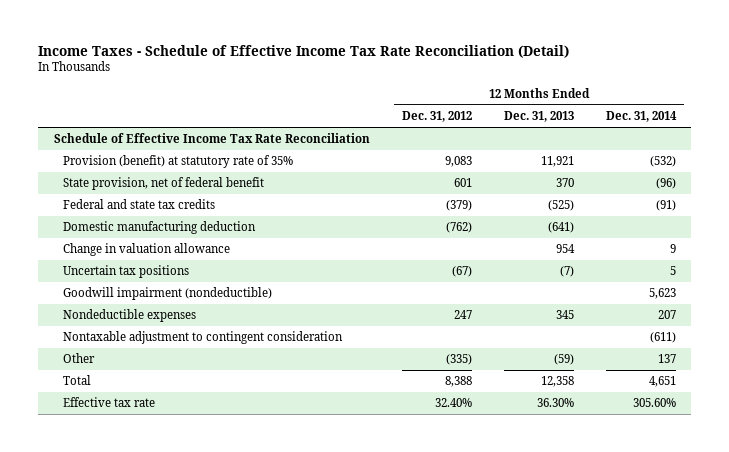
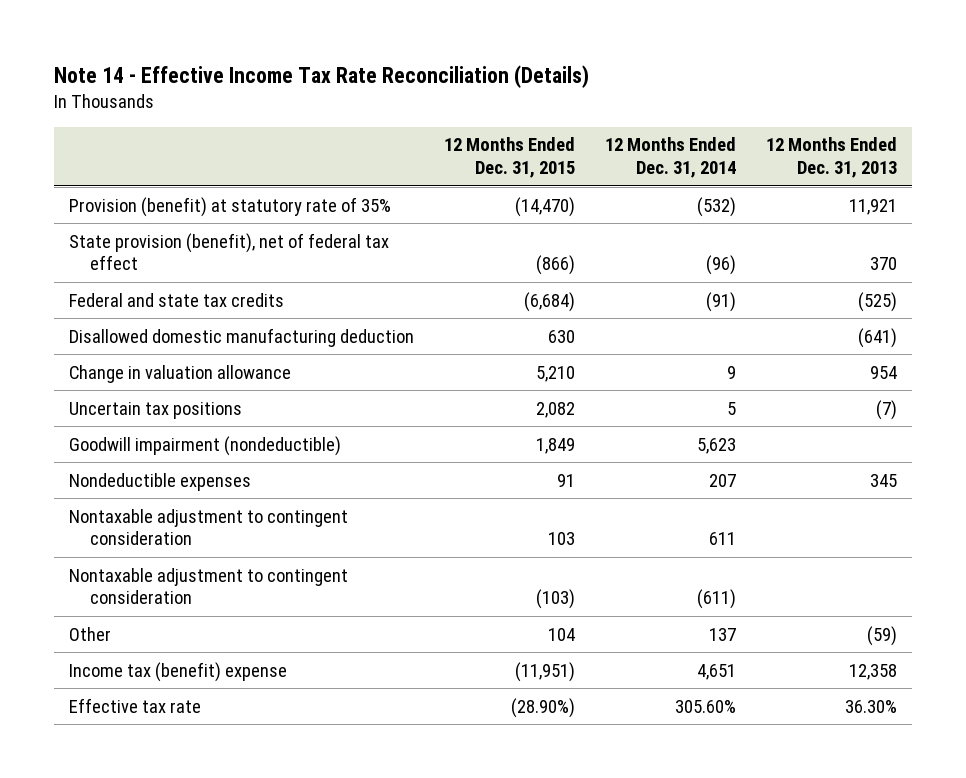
[37,44,569,58] Income Taxes - Schedule of Effective Income Tax Rate Reconciliation (Detail) -> [53,64,589,88] Note 14 - Effective Income Tax Rate Reconciliation (Details)
[401,111,472,123] Dec. 31, 2012 -> none
none -> [443,137,575,179] 12 Months Ended Dec. 31, 2015
[53,133,370,144] Schedule of Effective Income Tax Rate Reconciliation -> none
[62,177,264,191] State provision, net of federal benefit -> [68,232,389,271] State provision (benefit), net of federal tax effect
[62,221,256,235] Domestic manufacturing deduction -> [68,327,414,347] Disallowed domestic manufacturing deduction
none -> [68,508,348,546] Nontaxable adjustment to contingent consideration
[62,375,91,386] Total -> [68,661,287,682] Income tax (benefit) expense

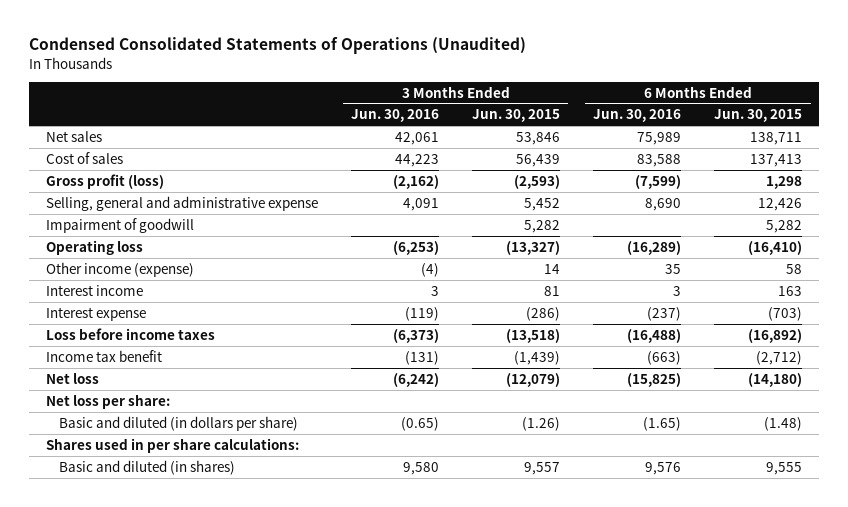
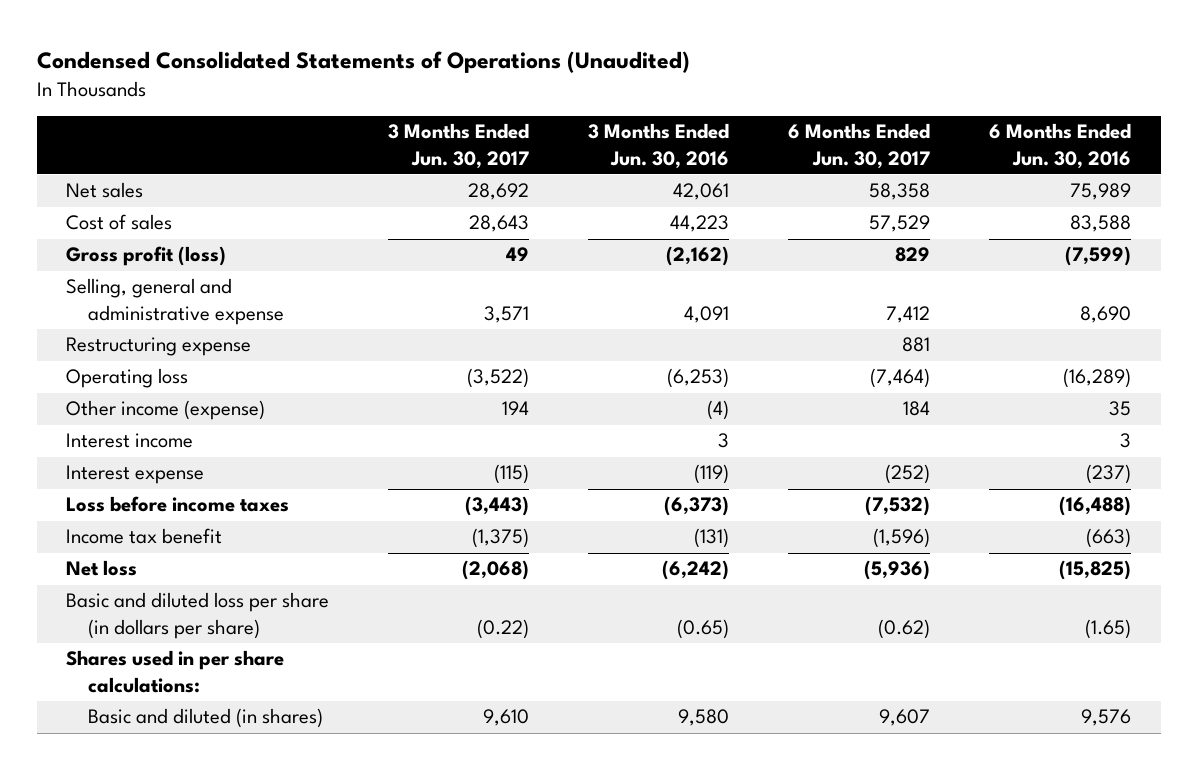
[472,109,561,123] Jun. 30, 2015 -> none
[714,109,803,123] Jun. 30, 2015 -> none
none -> [388,123,530,169] 3 Months Ended Jun. 30, 2017
none -> [788,123,931,169] 6 Months Ended Jun. 30, 2017
[45,217,194,233] Impairment of goodwill -> none
none -> [66,337,252,357] Restructuring expense
[45,393,170,409] Net loss per share: -> none
[59,415,299,431] Basic and diluted (in dollars per share) -> [66,592,330,639] Basic and diluted loss per share (in dollars per share)

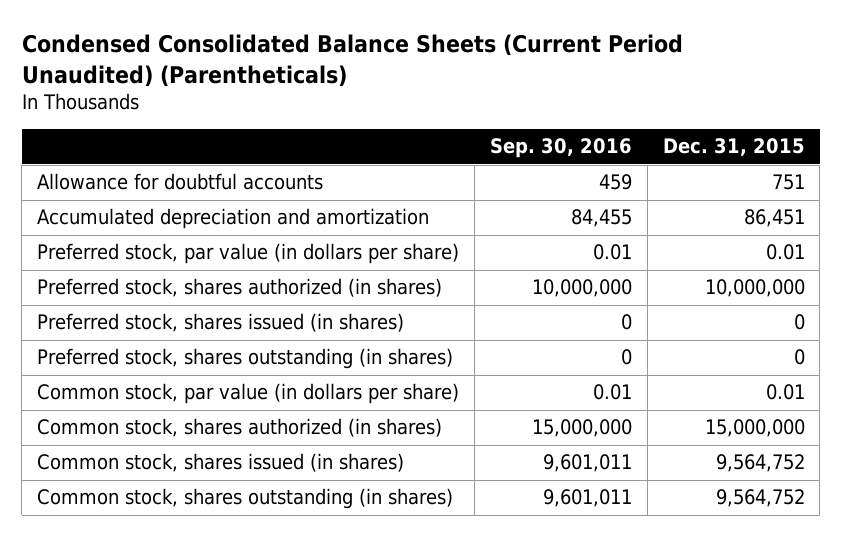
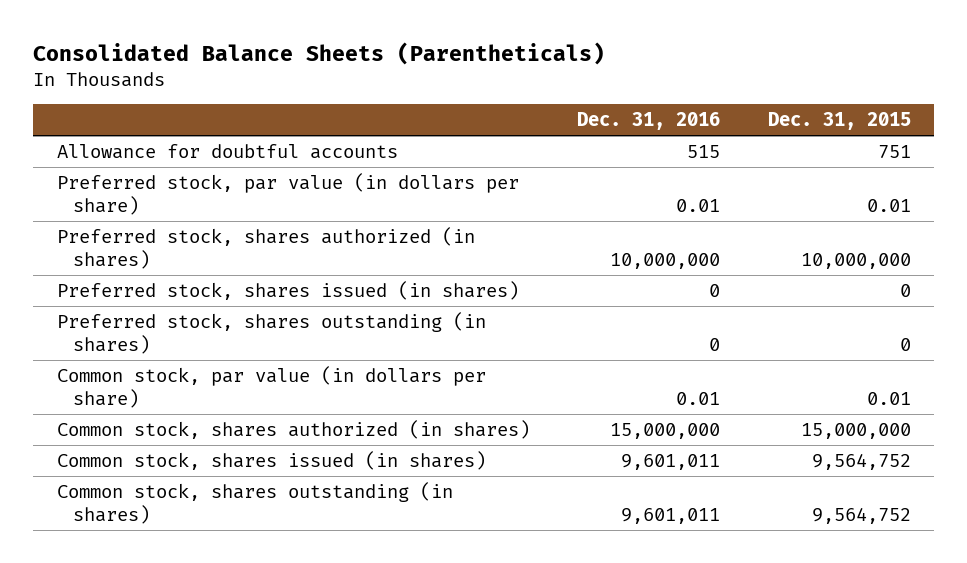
[21,34,683,87] Condensed Consolidated Balance Sheets (Current Period Unaudited) (Parentheticals) -> [33,42,606,66] Consolidated Balance Sheets (Parentheticals)
[489,138,632,159] Sep. 30, 2016 -> none
none -> [577,112,721,131] Dec. 31, 2016
[37,208,430,230] Accumulated depreciation and amortization -> none

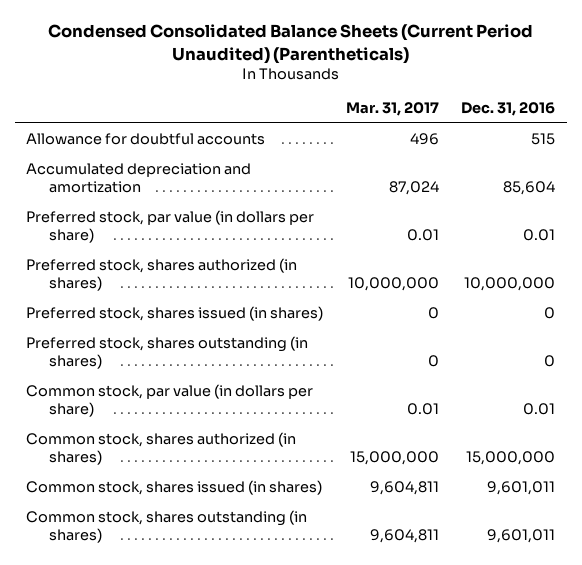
[33,42,606,66] Consolidated Balance Sheets (Parentheticals) -> [47,24,533,64] Condensed Consolidated Balance Sheets (Current Period Unaudited) (Parentheticals)
[767,112,911,131] Dec. 31, 2015 -> none
none -> [345,102,439,117] Mar. 31, 2017
none -> [26,163,252,194] Accumulated depreciation and amortization

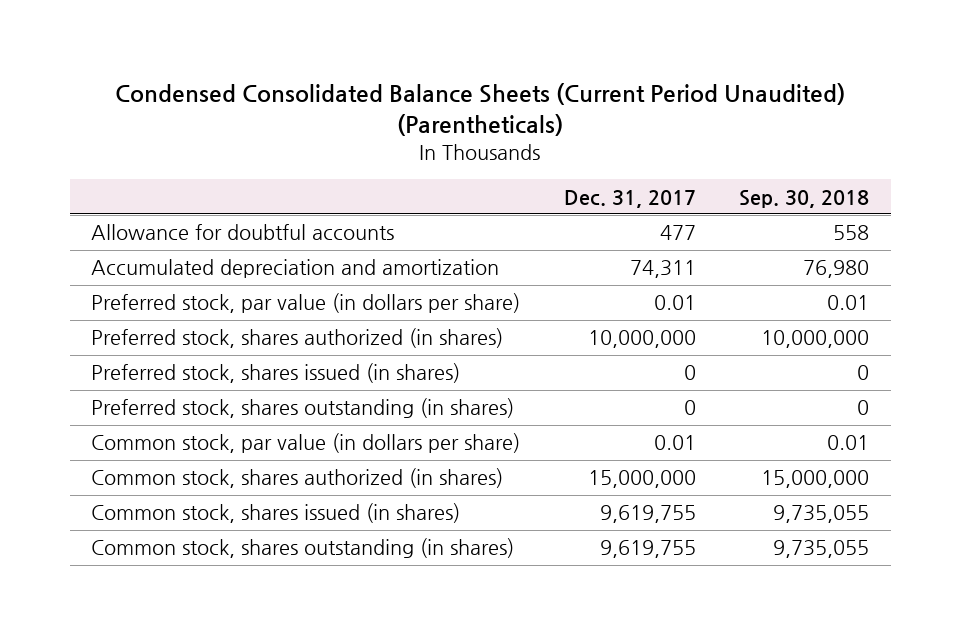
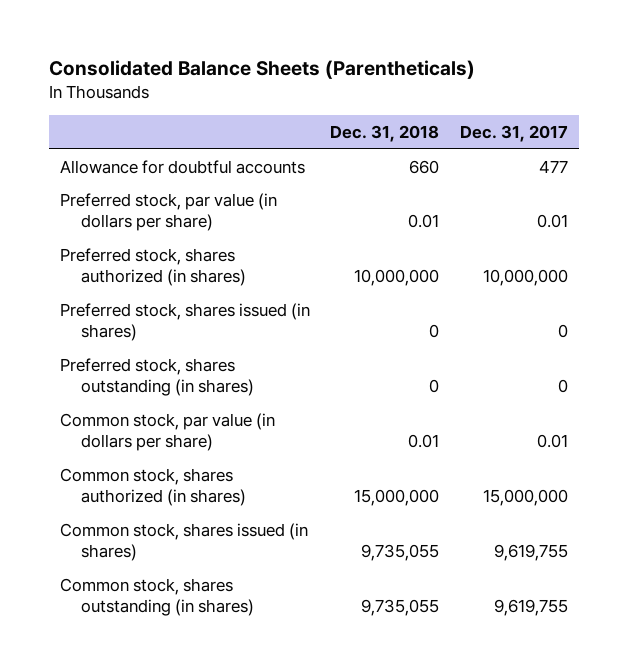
[115,82,846,137] Condensed Consolidated Balance Sheets (Current Period Unaudited) (Parentheticals) -> [49,60,476,80] Consolidated Balance Sheets (Parentheticals)
[739,189,870,208] Sep. 30, 2018 -> none
none -> [330,125,440,143] Dec. 31, 2018
[91,259,500,279] Accumulated depreciation and amortization -> none

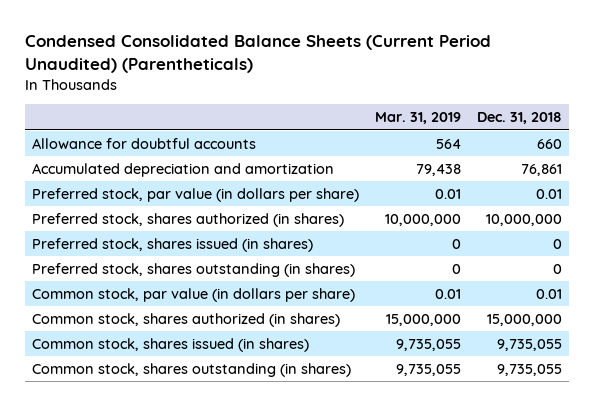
[49,60,476,80] Consolidated Balance Sheets (Parentheticals) -> [24,35,491,74] Condensed Consolidated Balance Sheets (Current Period Unaudited) (Parentheticals)
[460,125,569,143] Dec. 31, 2017 -> none
none -> [375,112,462,125] Mar. 31, 2019
none -> [32,162,335,177] Accumulated depreciation and amortization

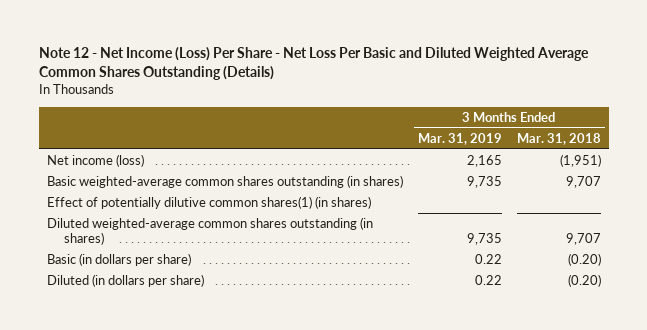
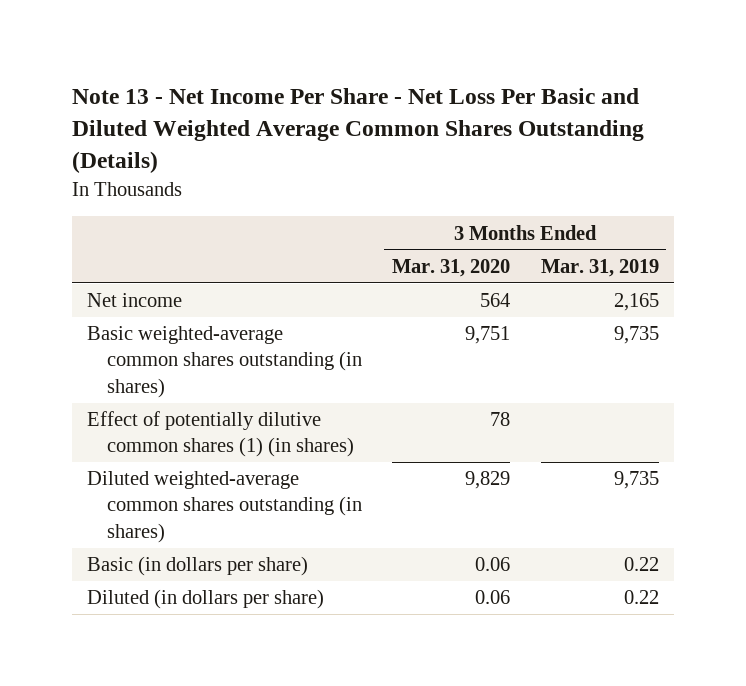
[38,47,589,81] Note 12 - Net Income (Loss) Per Share - Net Loss Per Basic and Diluted Weighted Average Common Shares Outstanding (Details) -> [71,87,644,173] Note 13 - Net Income Per Share - Net Loss Per Basic and Diluted Weighted Average Common Shares Outstanding (Details)
[516,132,601,145] Mar. 31, 2018 -> none
none -> [392,258,511,277] Mar. 31, 2020
[46,154,144,168] Net income (loss) -> [87,293,183,308] Net income
[46,196,371,210] Effect of potentially dilutive common shares(1) (in shares) -> [87,411,354,458] Effect of potentially dilutive common shares (1) (in shares)

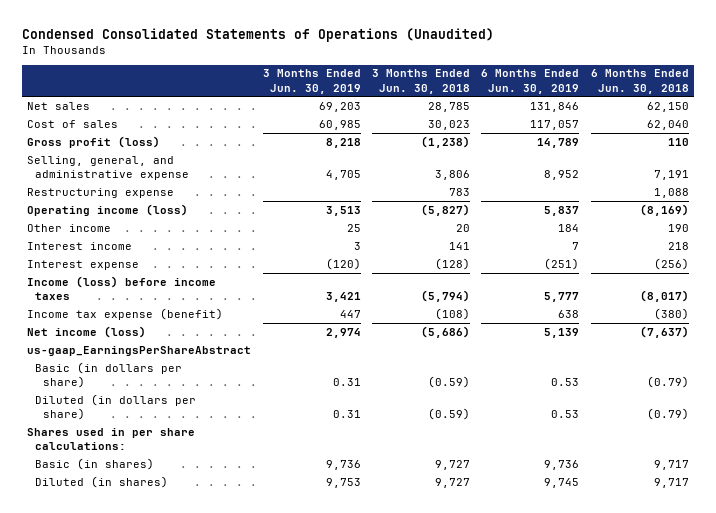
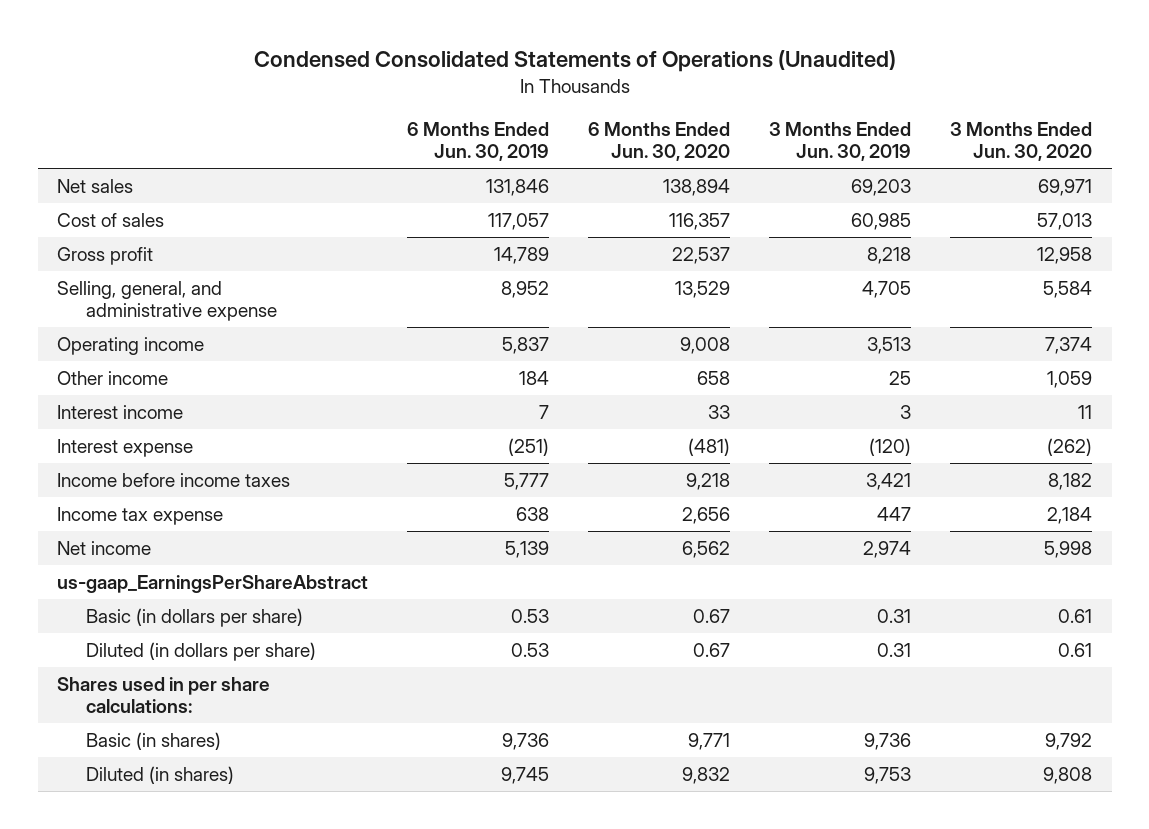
[372,69,471,94] 3 Months Ended Jun. 30, 2018 -> none
[590,69,689,94] 6 Months Ended Jun. 30, 2018 -> none
none -> [588,121,731,162] 6 Months Ended Jun. 30, 2020
none -> [950,121,1093,162] 3 Months Ended Jun. 30, 2020
[27,135,161,148] Gross profit (loss) -> [57,246,154,265] Gross profit
[27,187,175,198] Restructuring expense -> none
[27,203,189,216] Operating income (loss) -> [57,336,205,355] Operating income
[27,275,217,300] Income (loss) before income taxes -> [57,472,291,487] Income before income taxes
[27,307,224,320] Income tax expense (benefit) -> [57,506,224,525] Income tax expense
[27,325,147,338] Net income (loss) -> [57,540,152,555] Net income

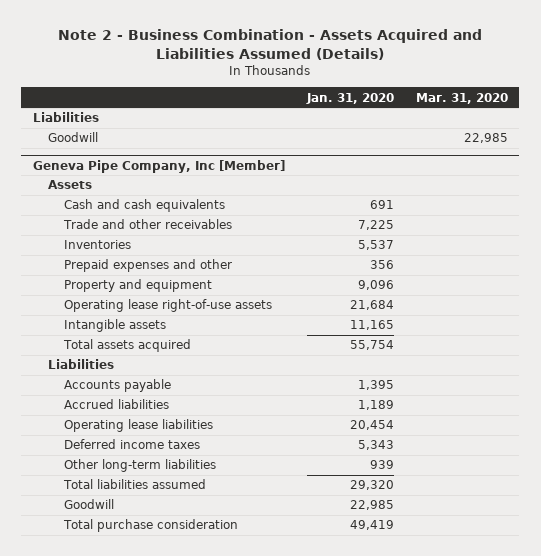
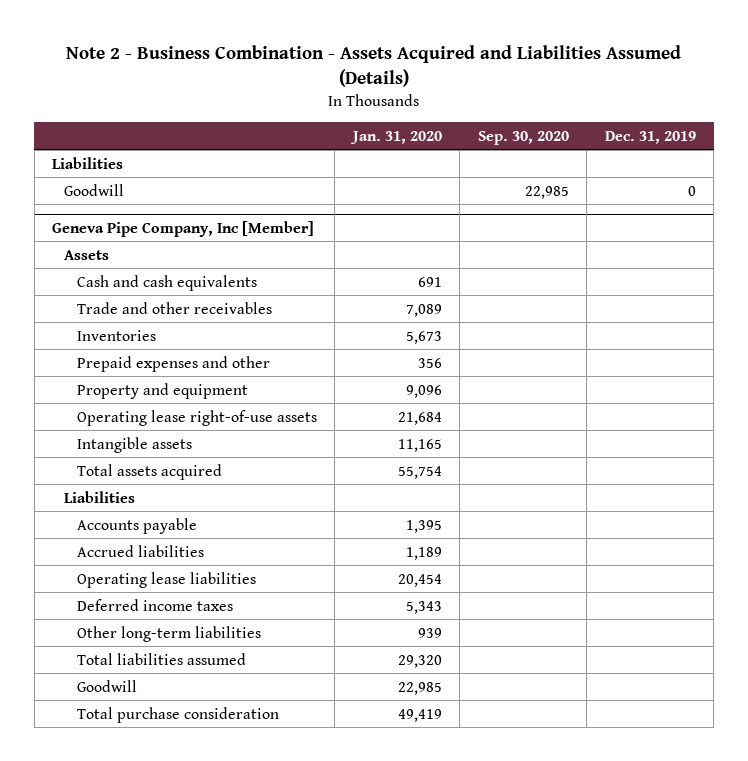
[416,92,509,104] Mar. 31, 2020 -> none
none -> [477,130,569,145] Sep. 30, 2020
none -> [604,130,696,144] Dec. 31, 2019
[357,220,394,231] 7,225 -> [405,303,442,317] 7,089
[357,240,394,251] 5,537 -> [405,330,442,344] 5,673

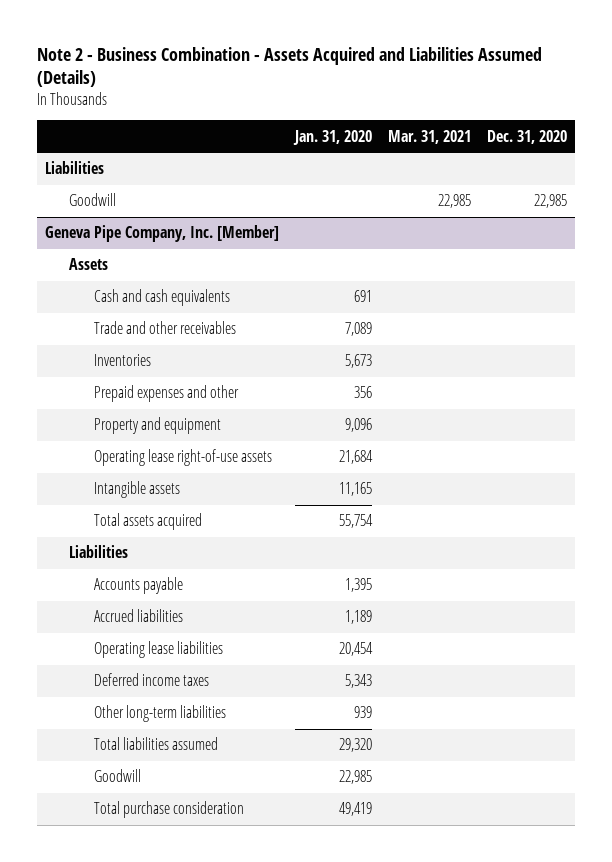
[477,130,569,145] Sep. 30, 2020 -> none
[604,130,696,144] Dec. 31, 2019 -> none
none -> [387,129,471,144] Mar. 31, 2021
none -> [486,129,567,144] Dec. 31, 2020
[52,220,315,237] Geneva Pipe Company, Inc [Member] -> [44,225,279,243] Geneva Pipe Company, Inc. [Member]

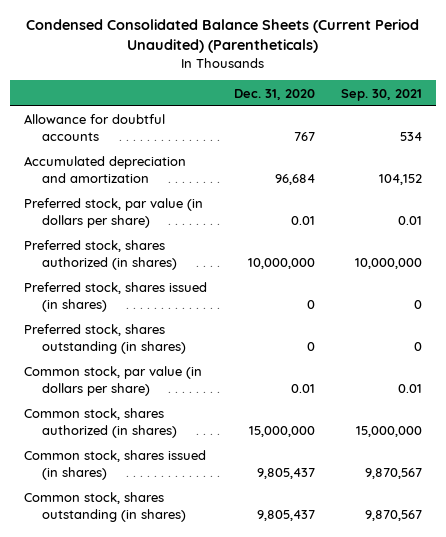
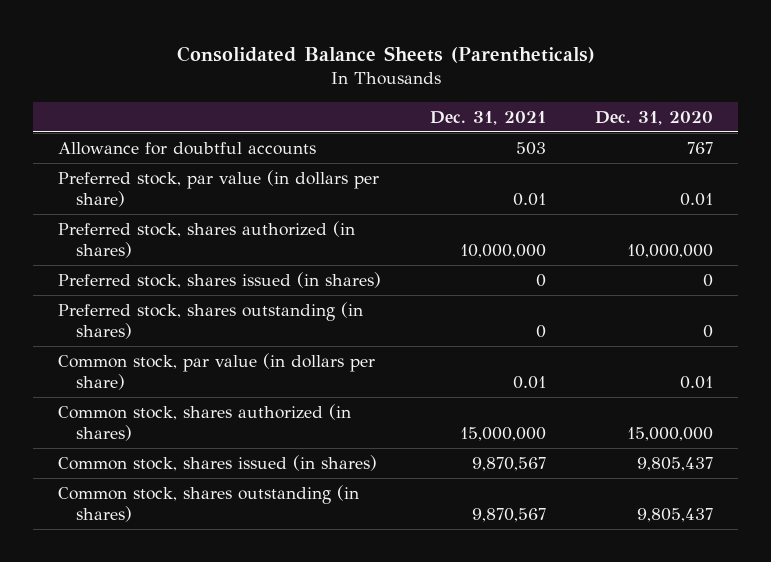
[26,19,420,54] Condensed Consolidated Balance Sheets (Current Period Unaudited) (Parentheticals) -> [176,45,595,63] Consolidated Balance Sheets (Parentheticals)
[341,88,423,101] Sep. 30, 2021 -> none
none -> [430,110,547,125] Dec. 31, 2021
[23,156,186,183] Accumulated depreciation and amortization -> none

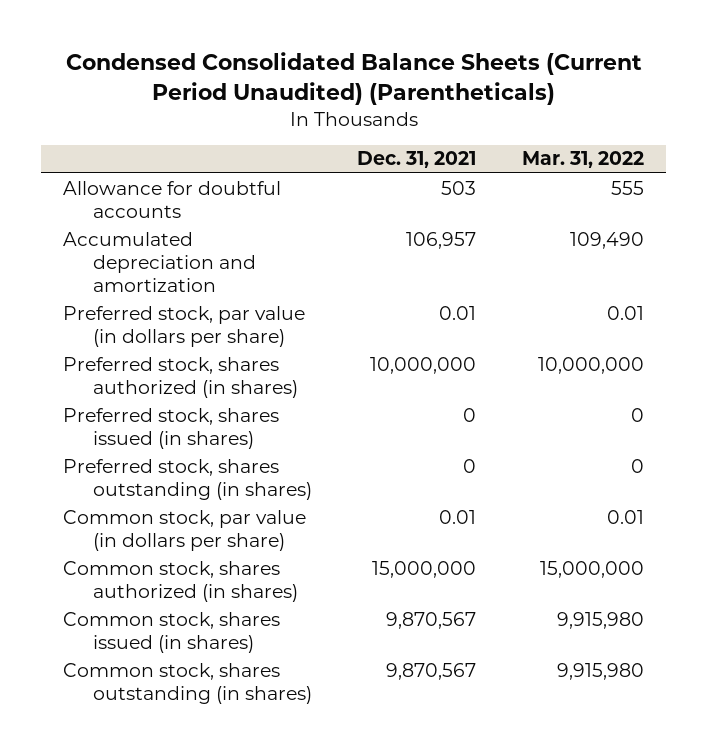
[176,45,595,63] Consolidated Balance Sheets (Parentheticals) -> [65,52,642,105] Condensed Consolidated Balance Sheets (Current Period Unaudited) (Parentheticals)
[595,110,714,125] Dec. 31, 2020 -> none
none -> [521,151,644,169] Mar. 31, 2022
none -> [63,231,256,292] Accumulated depreciation and amortization

